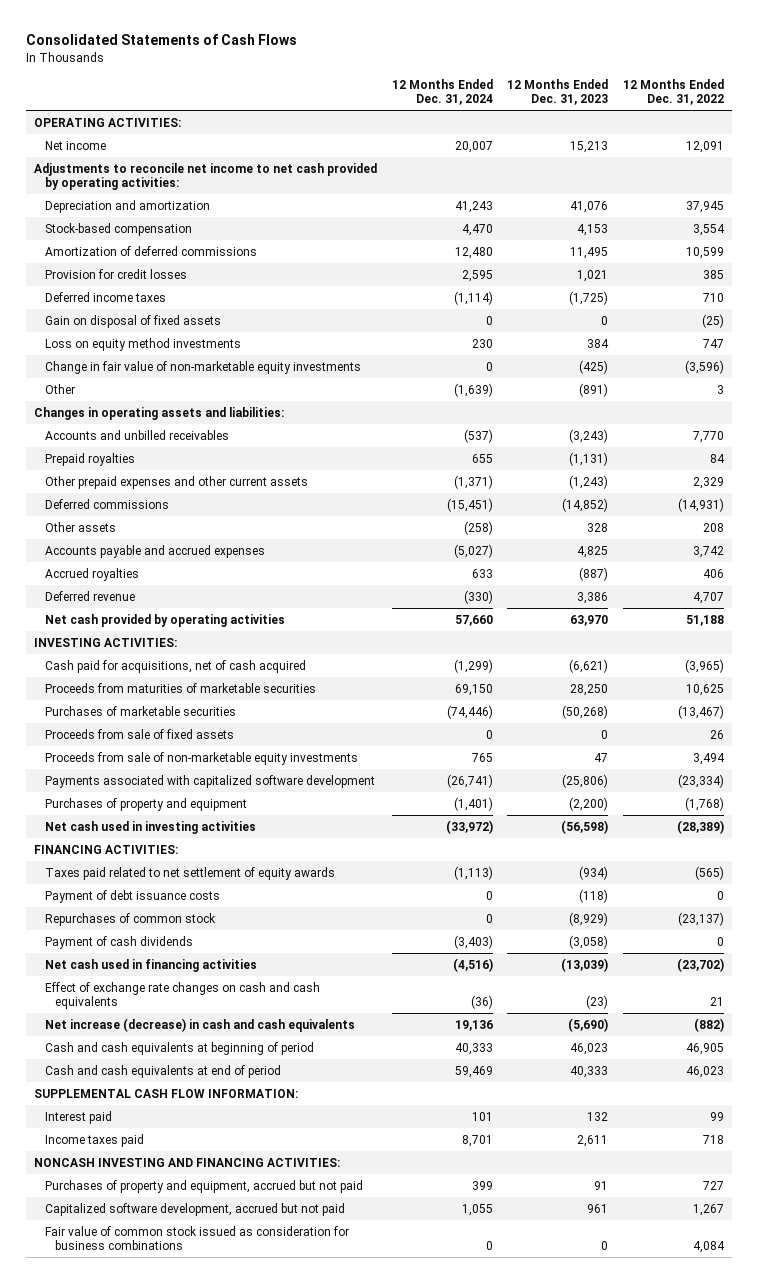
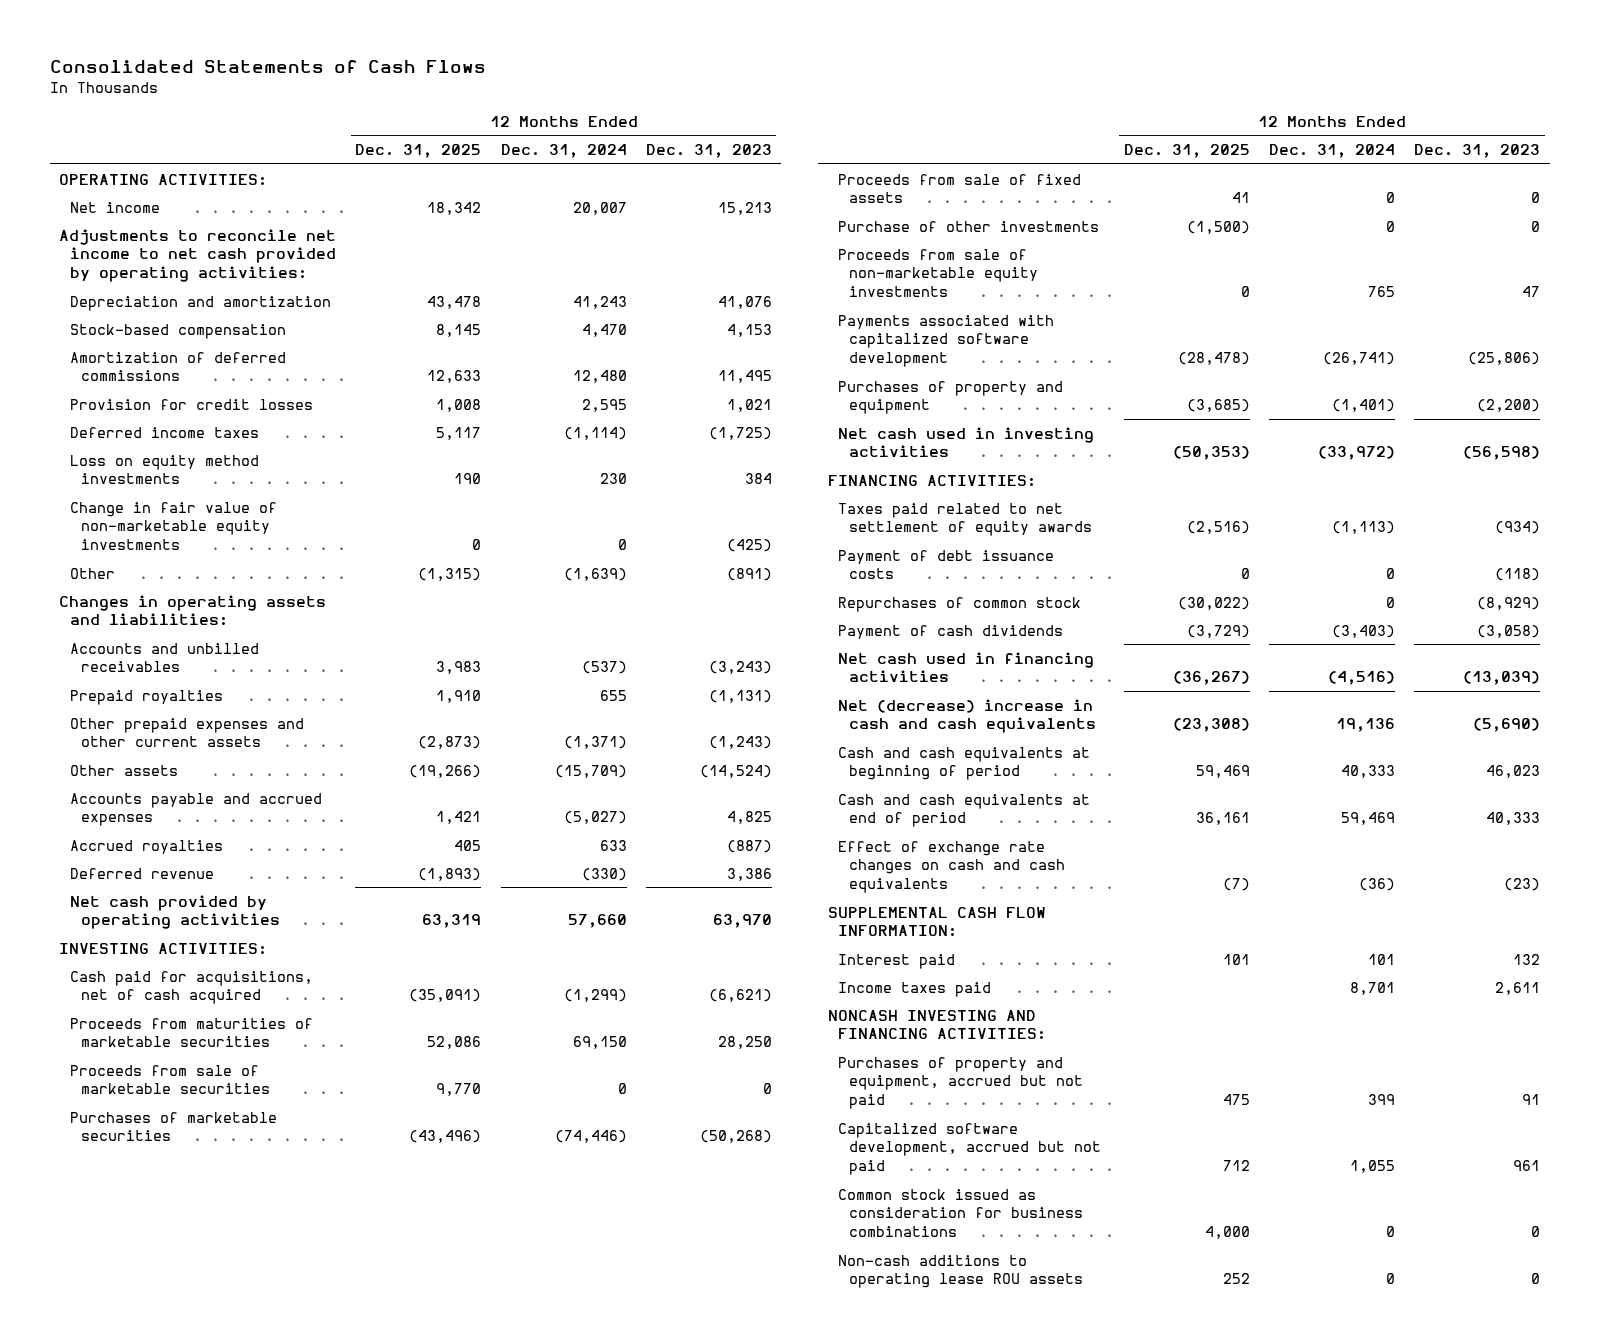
[623,79,725,106] 12 Months Ended Dec. 31, 2022 -> none
none -> [355,144,482,159] Dec. 31, 2025
[44,314,221,328] Gain on disposal of fixed assets -> none
[44,498,169,509] Deferred commissions -> none
[463,520,493,535] (258) -> [554,764,627,778] (15,709)
[587,522,609,532] 328 -> [699,764,772,778] (14,524)
none -> [70,1064,270,1095] Proceeds from sale of marketable securities
none -> [838,220,1100,232] Purchase of other investments
[44,1017,355,1032] Net increase (decrease) in cash and cash equivalents -> [838,698,1096,734] Net (decrease) increase in cash and cash equivalents
[44,981,320,1009] Effect of exchange rate changes on cash and cash equivalents -> [838,840,1065,894] Effect of exchange rate changes on cash and cash equivalents
[44,1225,349,1250] Fair value of common stock issued as consideration for business combinations -> [838,1188,1083,1238] Common stock issued as consideration for business combinations
none -> [838,1254,1083,1289] Non-cash additions to operating lease ROU assets

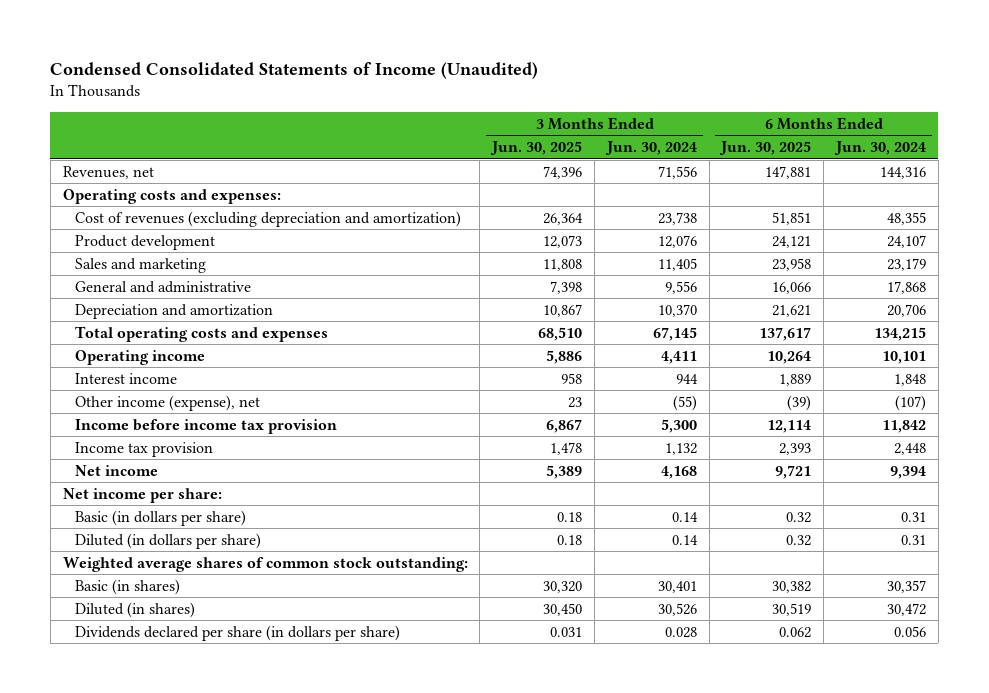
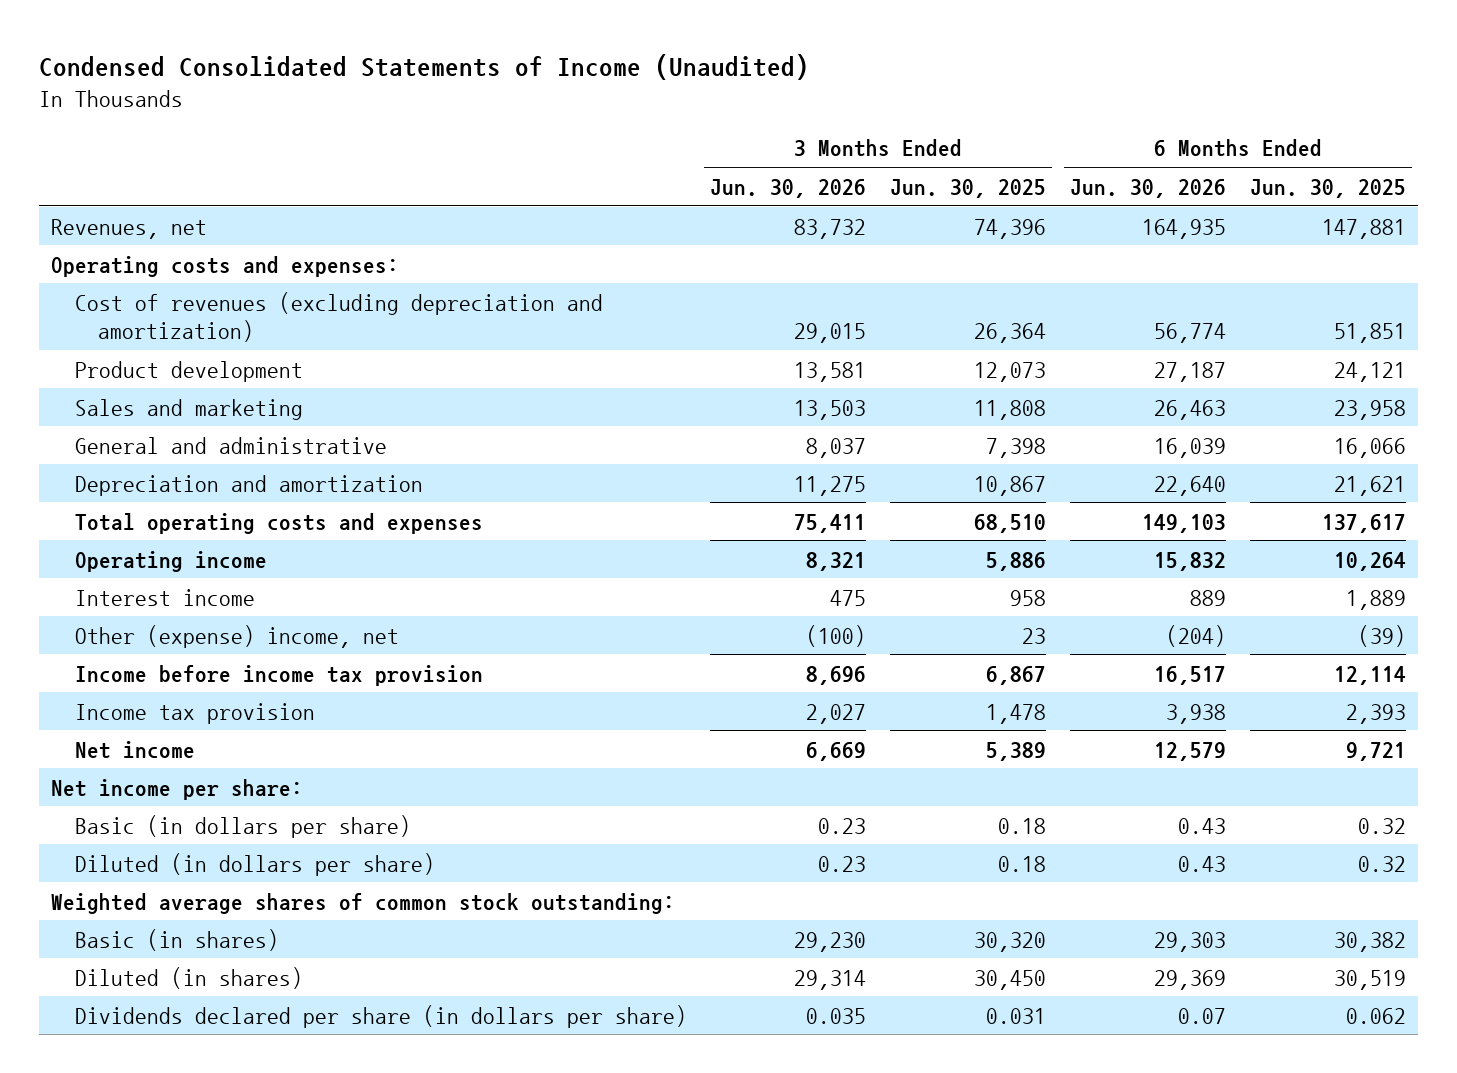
[604,141,697,156] Jun. 30, 2024 -> none
[834,141,927,156] Jun. 30, 2024 -> none
none -> [710,178,867,198] Jun. 30, 2026
none -> [1070,178,1227,198] Jun. 30, 2026
[75,394,261,411] Other income (expense), net -> [74,624,399,648] Other (expense) income, net

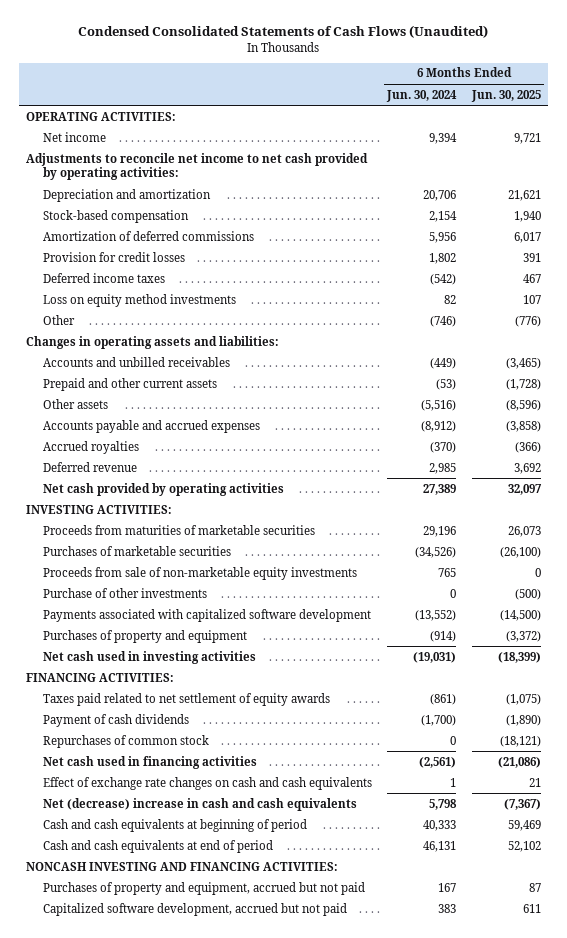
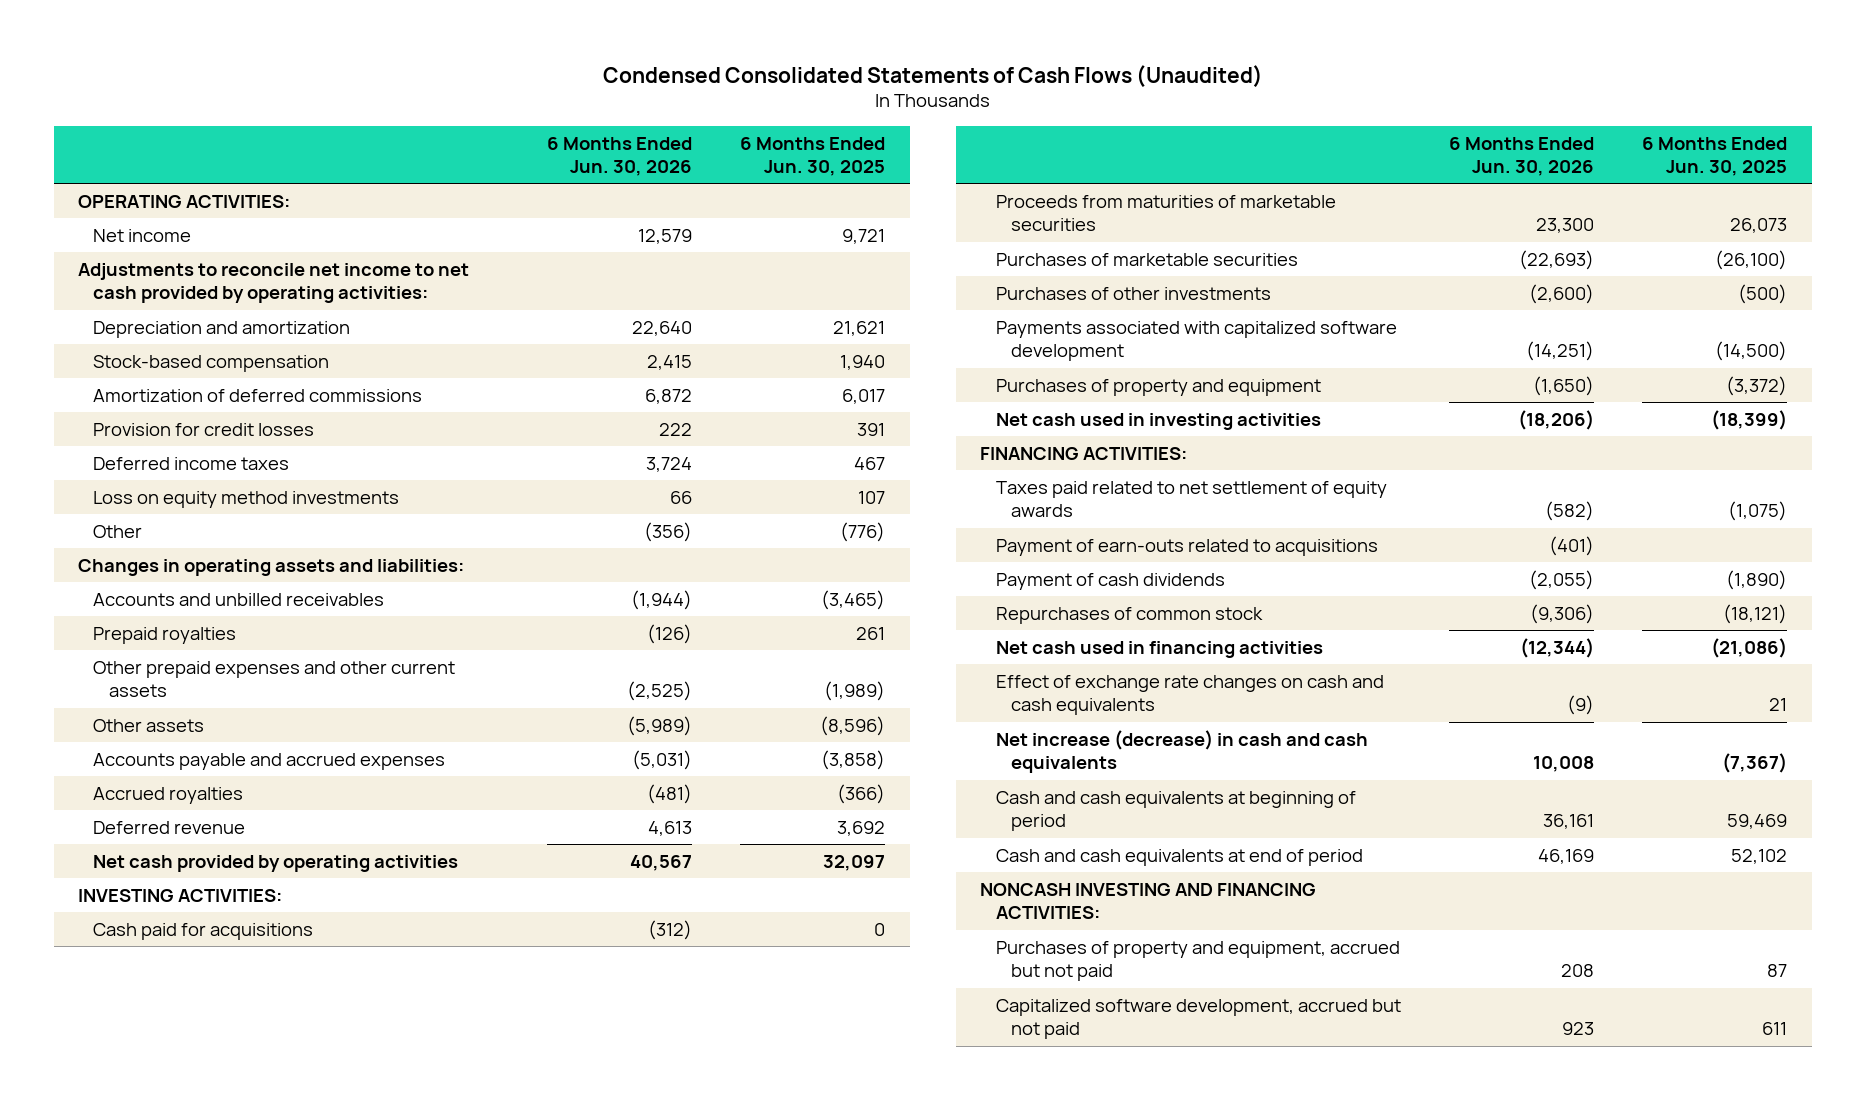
[386,89,458,102] Jun. 30, 2024 -> none
none -> [546,136,692,177] 6 Months Ended Jun. 30, 2026
none -> [93,626,237,644] Prepaid royalties
[43,377,218,391] Prepaid and other current assets -> [93,660,456,698] Other prepaid expenses and other current assets
[505,378,541,390] (1,728) -> [824,681,886,702] (1,989)
none -> [93,922,314,940] Cash paid for acquisitions
[43,566,358,580] Proceeds from sale of non-marketable equity investments -> none
[43,587,208,598] Purchase of other investments -> [995,286,1271,300] Purchases of other investments
none -> [995,538,1378,556] Payment of earn-outs related to acquisitions
[43,797,358,811] Net (decrease) increase in cash and cash equivalents -> [995,729,1368,774] Net increase (decrease) in cash and cash equivalents

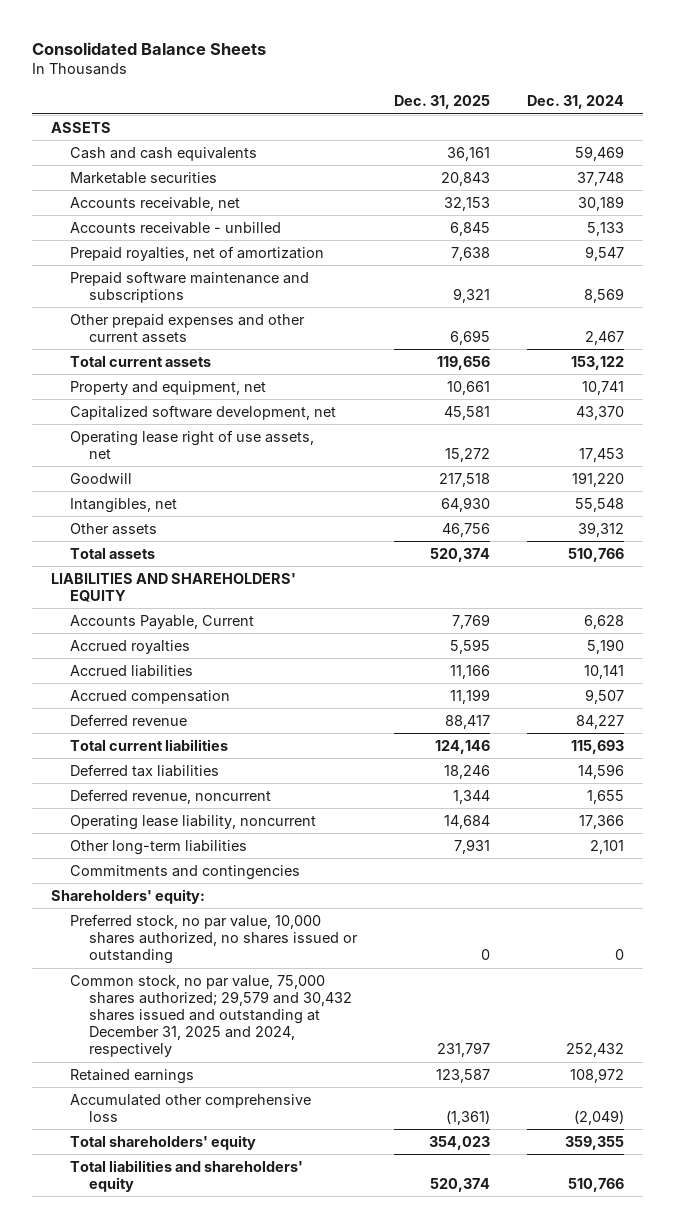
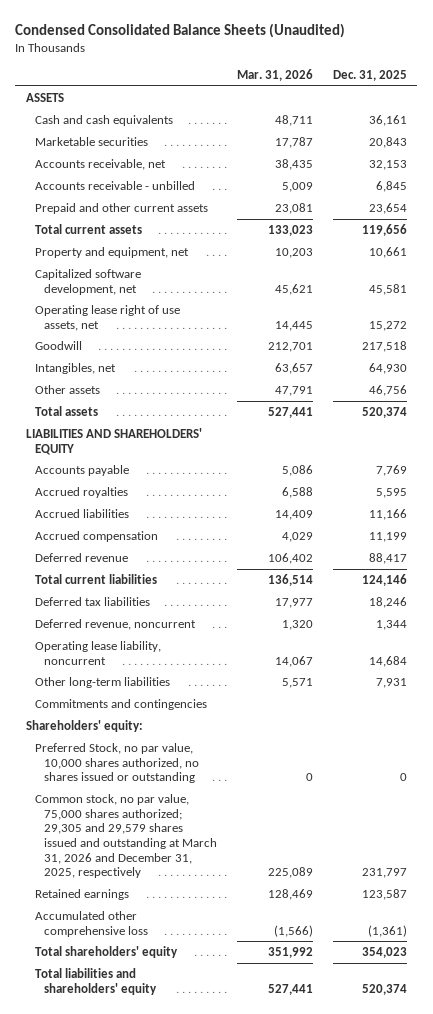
[32,41,267,55] Consolidated Balance Sheets -> [15,22,346,38] Condensed Consolidated Balance Sheets (Unaudited)
[527,95,625,110] Dec. 31, 2024 -> none
none -> [236,68,313,81] Mar. 31, 2026
[69,245,324,261] Prepaid royalties, net of amortization -> none
[69,270,309,304] Prepaid software maintenance and subscriptions -> none
[69,313,305,344] Other prepaid expenses and other current assets -> [34,202,208,214] Prepaid and other current assets
[449,330,490,346] 6,695 -> [369,202,408,214] 23,654
[69,614,254,629] Accounts Payable, Current -> [34,464,129,476] Accounts payable
[69,913,358,965] Preferred stock, no par value, 10,000 shares authorized, no shares issued or outstanding -> [34,742,199,784] Preferred Stock, no par value, 10,000 shares authorized, no shares issued or outstanding
[69,974,352,1058] Common stock, no par value, 75,000 shares authorized; 29,579 and 30,432 shares issued and outstanding at December 31, 2025 and 2024, respectively -> [34,793,217,879] Common stock, no par value, 75,000 shares authorized; 29,305 and 29,579 shares issued and outstanding at March 31, 2026 and December 31, 2025, respectively

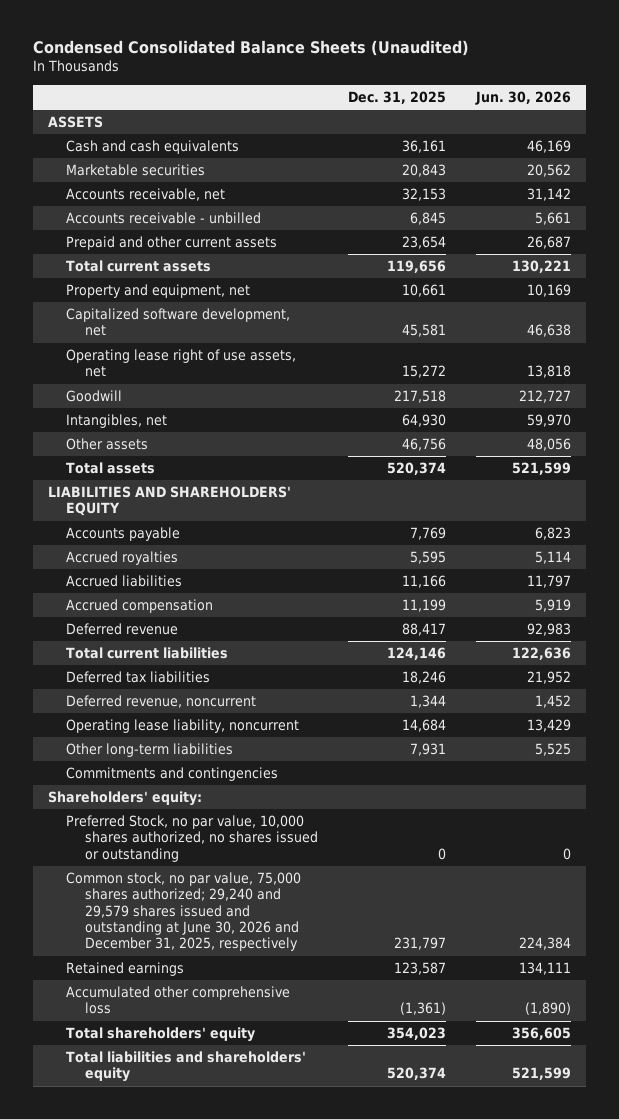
[236,68,313,81] Mar. 31, 2026 -> none
none -> [475,90,572,105] Jun. 30, 2026
[34,793,217,879] Common stock, no par value, 75,000 shares authorized; 29,305 and 29,579 shares issued and outstanding at March 31, 2026 and December 31, 2025, respectively -> [66,872,302,952] Common stock, no par value, 75,000 shares authorized; 29,240 and 29,579 shares issued and outstanding at June 30, 2026 and December 31, 2025, respectively

